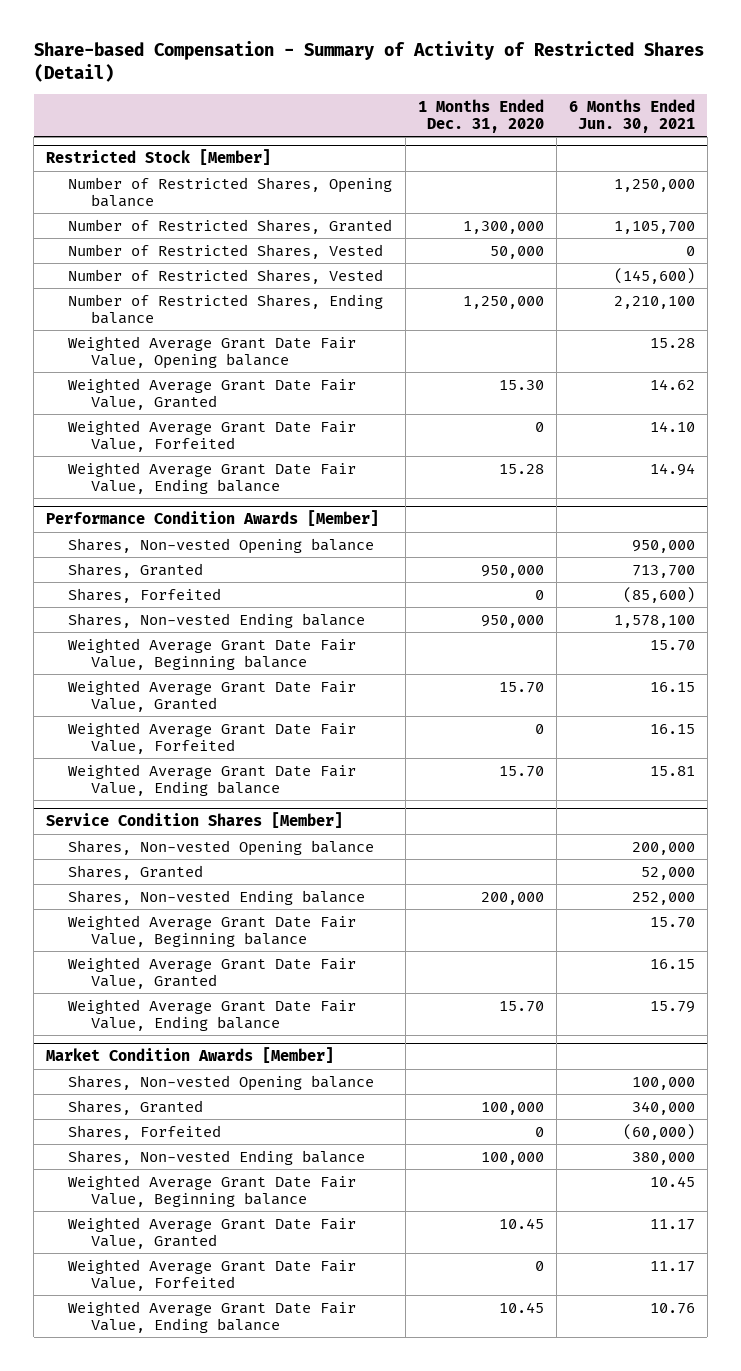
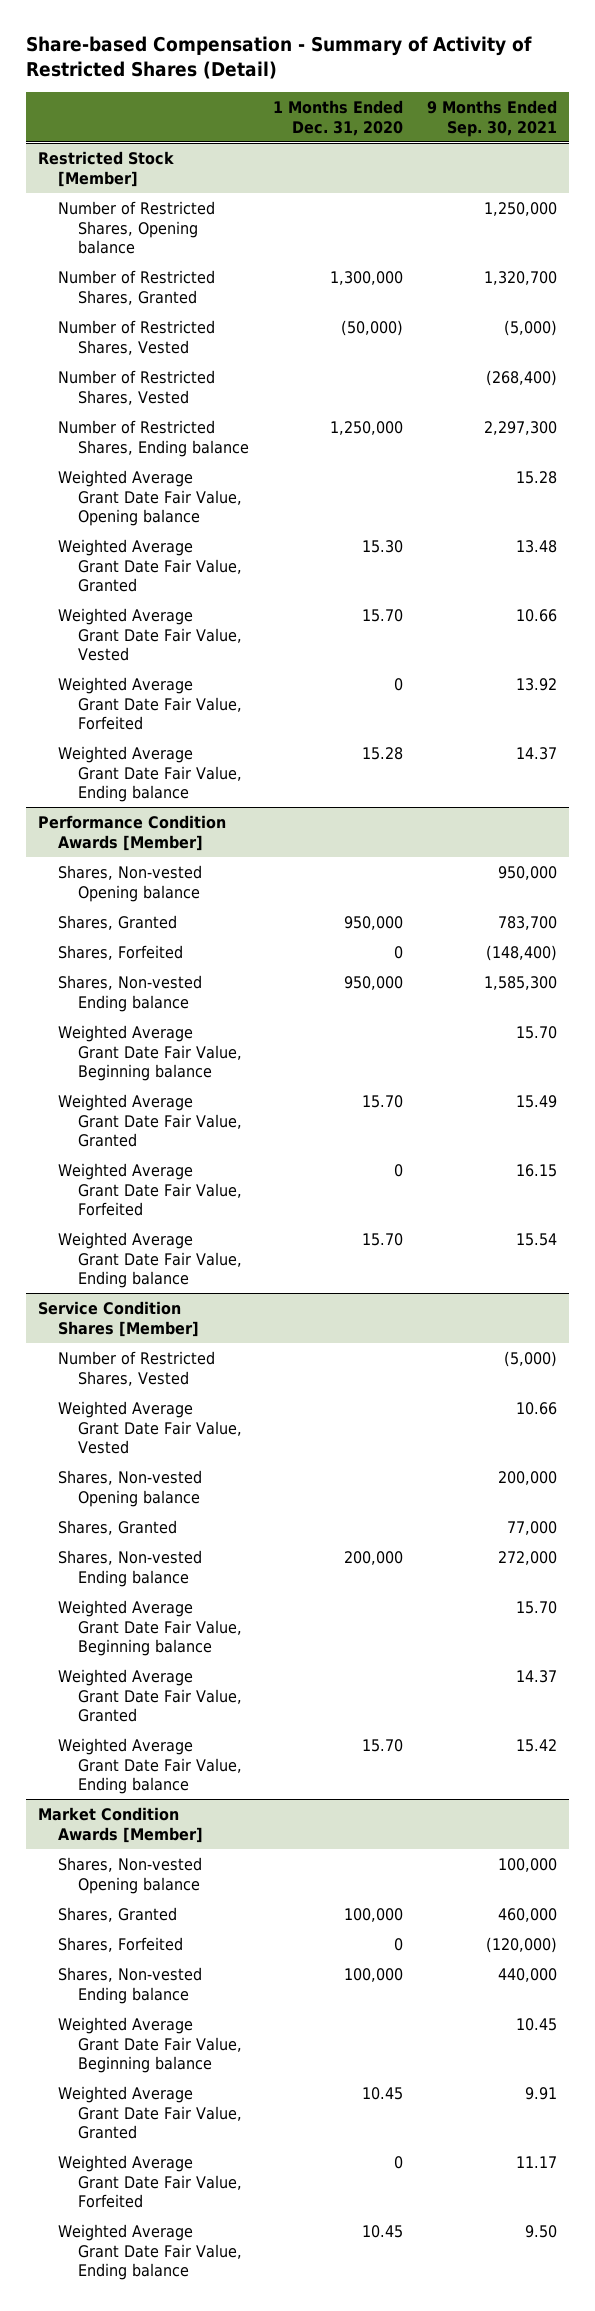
[568,98,695,133] 6 Months Ended Jun. 30, 2021 -> none
none -> [427,100,558,137] 9 Months Ended Sep. 30, 2021
[489,245,544,259] 50,000 -> [341,319,404,336] (50,000)
none -> [57,607,243,662] Weighted Average Grant Date Fair Value, Vested
none -> [57,1350,215,1386] Number of Restricted Shares, Vested
none -> [57,1400,243,1455] Weighted Average Grant Date Fair Value, Vested

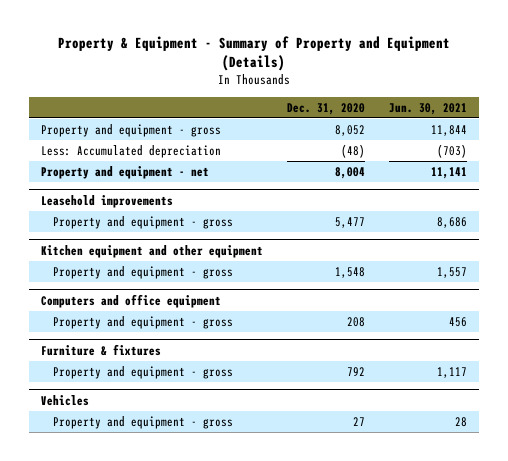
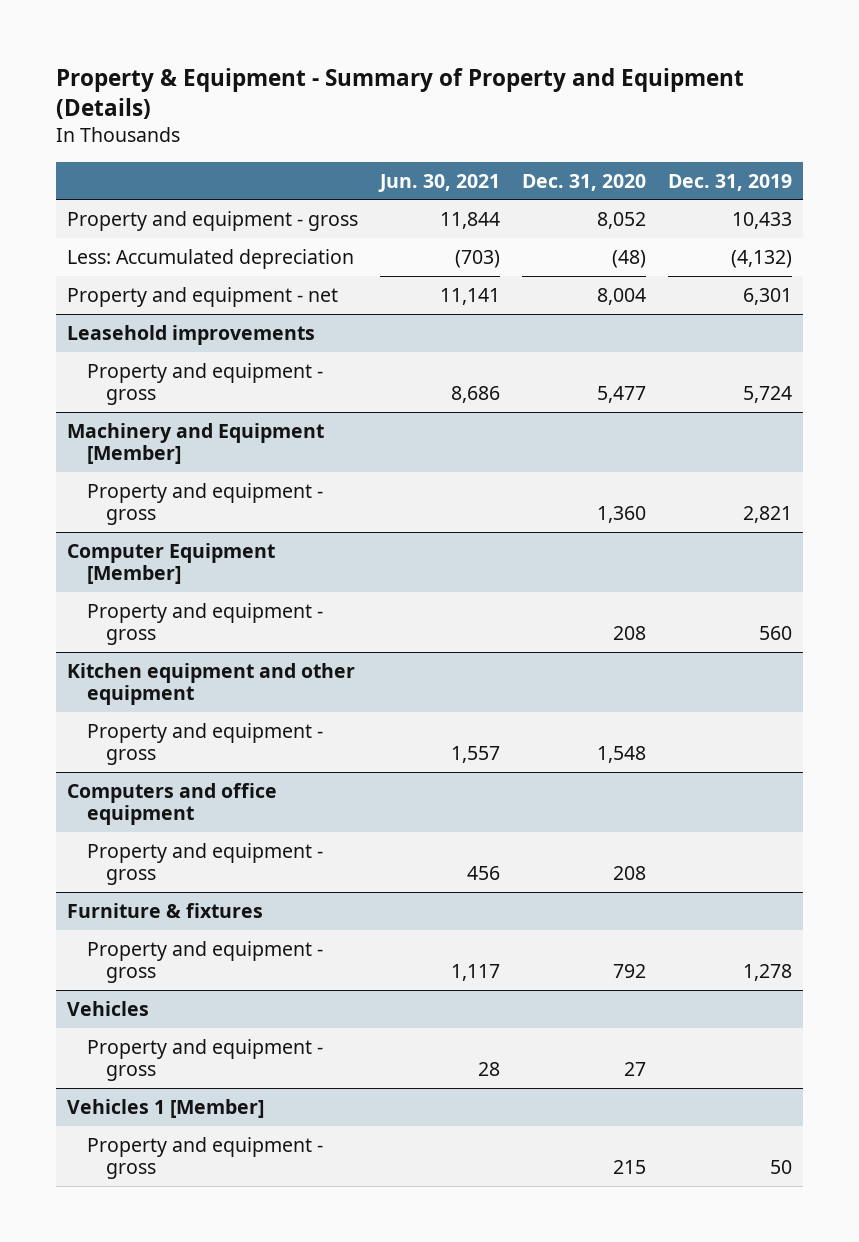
none -> [668,173,793,191] Dec. 31, 2019
none -> [67,422,325,465] Machinery and Equipment [Member]
none -> [86,482,323,526] Property and equipment - gross
none -> [67,542,276,585] Computer Equipment [Member]
none -> [86,602,323,646] Property and equipment - gross
none -> [67,1098,265,1118] Vehicles 1 [Member]
none -> [86,1136,323,1180] Property and equipment - gross

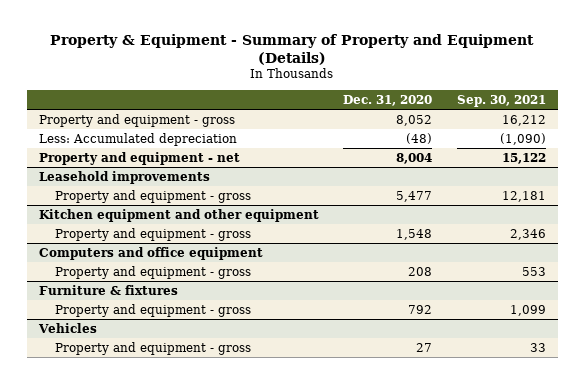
[378,173,501,192] Jun. 30, 2021 -> none
[668,173,793,191] Dec. 31, 2019 -> none
none -> [457,94,547,107] Sep. 30, 2021
[67,422,325,465] Machinery and Equipment [Member] -> none
[86,482,323,526] Property and equipment - gross -> none
[67,542,276,585] Computer Equipment [Member] -> none
[86,602,323,646] Property and equipment - gross -> none
[67,1098,265,1118] Vehicles 1 [Member] -> none
[86,1136,323,1180] Property and equipment - gross -> none

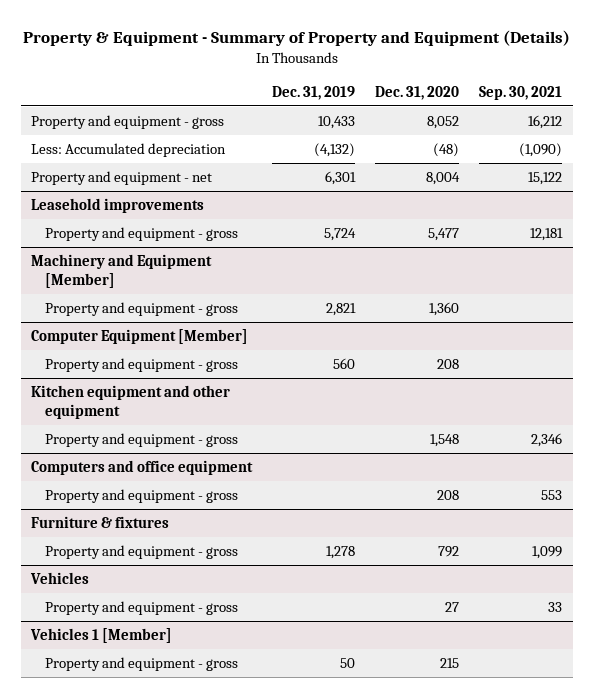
none -> [271,85,355,100] Dec. 31, 2019
none -> [30,253,212,288] Machinery and Equipment [Member]
none -> [44,301,238,316] Property and equipment - gross
none -> [30,328,248,344] Computer Equipment [Member]
none -> [44,357,238,372] Property and equipment - gross
none -> [29,627,172,643] Vehicles 1 [Member]
none -> [44,656,238,671] Property and equipment - gross

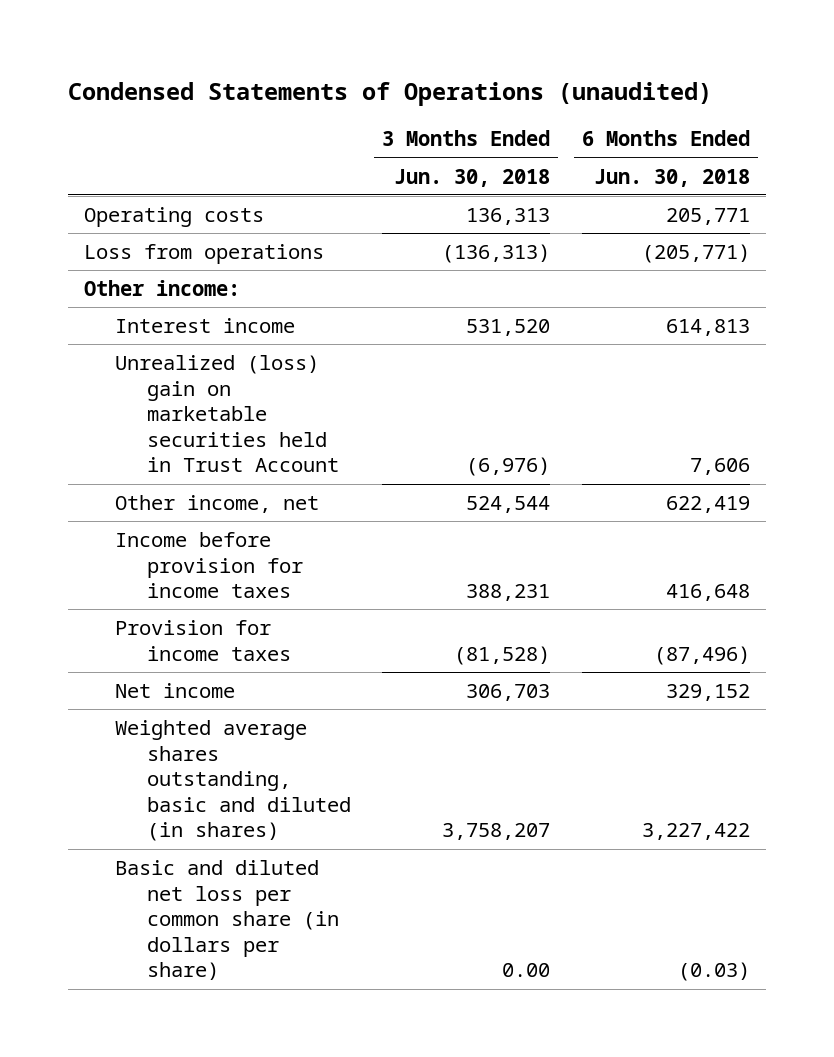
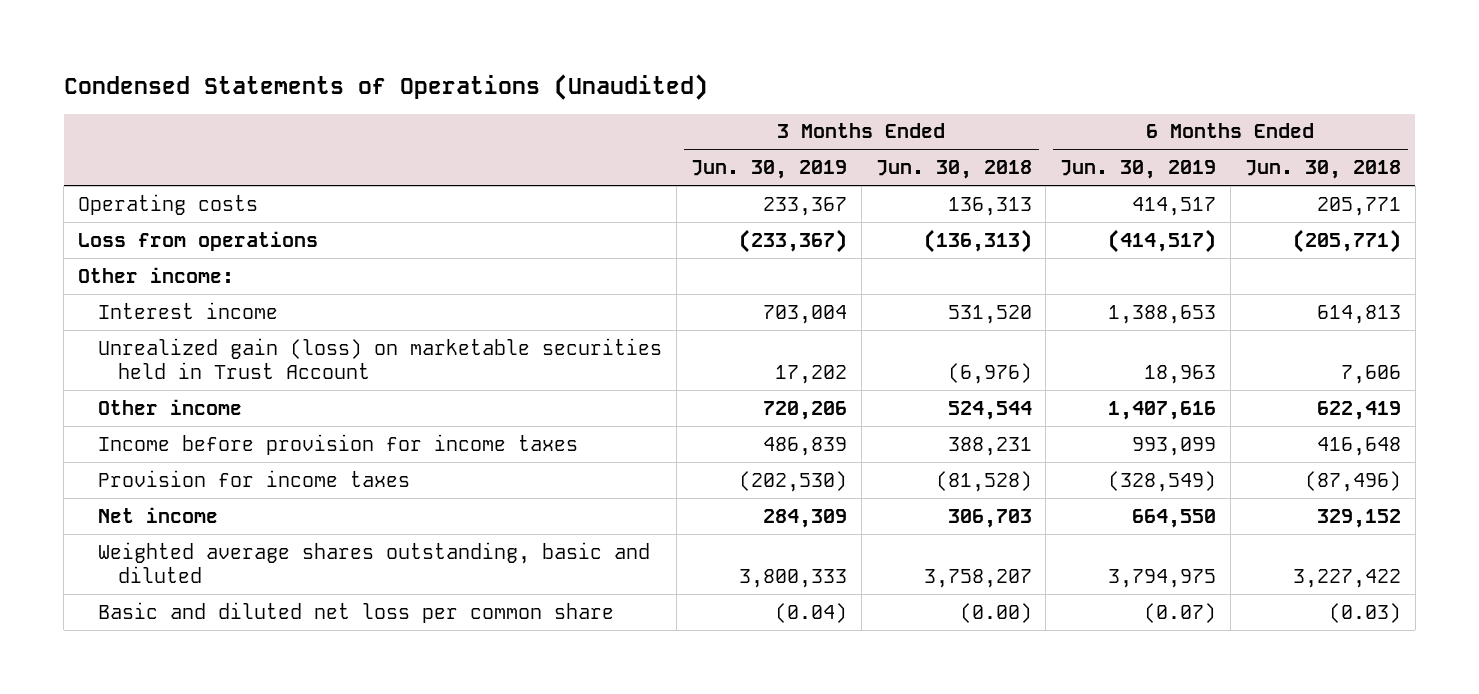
[68,81,713,106] Condensed Statements of Operations (unaudited) -> [63,74,708,101] Condensed Statements of Operations (Unaudited)
none -> [690,160,847,180] Jun. 30, 2019
none -> [1060,160,1217,180] Jun. 30, 2019
[115,355,339,473] Unrealized (loss) gain on marketable securities held in Trust Account -> [98,337,663,379] Unrealized gain (loss) on marketable securities held in Trust Account
[115,495,320,514] Other income, net -> [98,398,243,415] Other income
[115,720,351,842] Weighted average shares outstanding, basic and diluted (in shares) -> [98,541,651,583] Weighted average shares outstanding, basic and diluted
[115,860,339,981] Basic and diluted net loss per common share (in dollars per share) -> [98,601,615,623] Basic and diluted net loss per common share
[502,963,551,978] 0.00 -> [959,602,1032,623] (0.00)

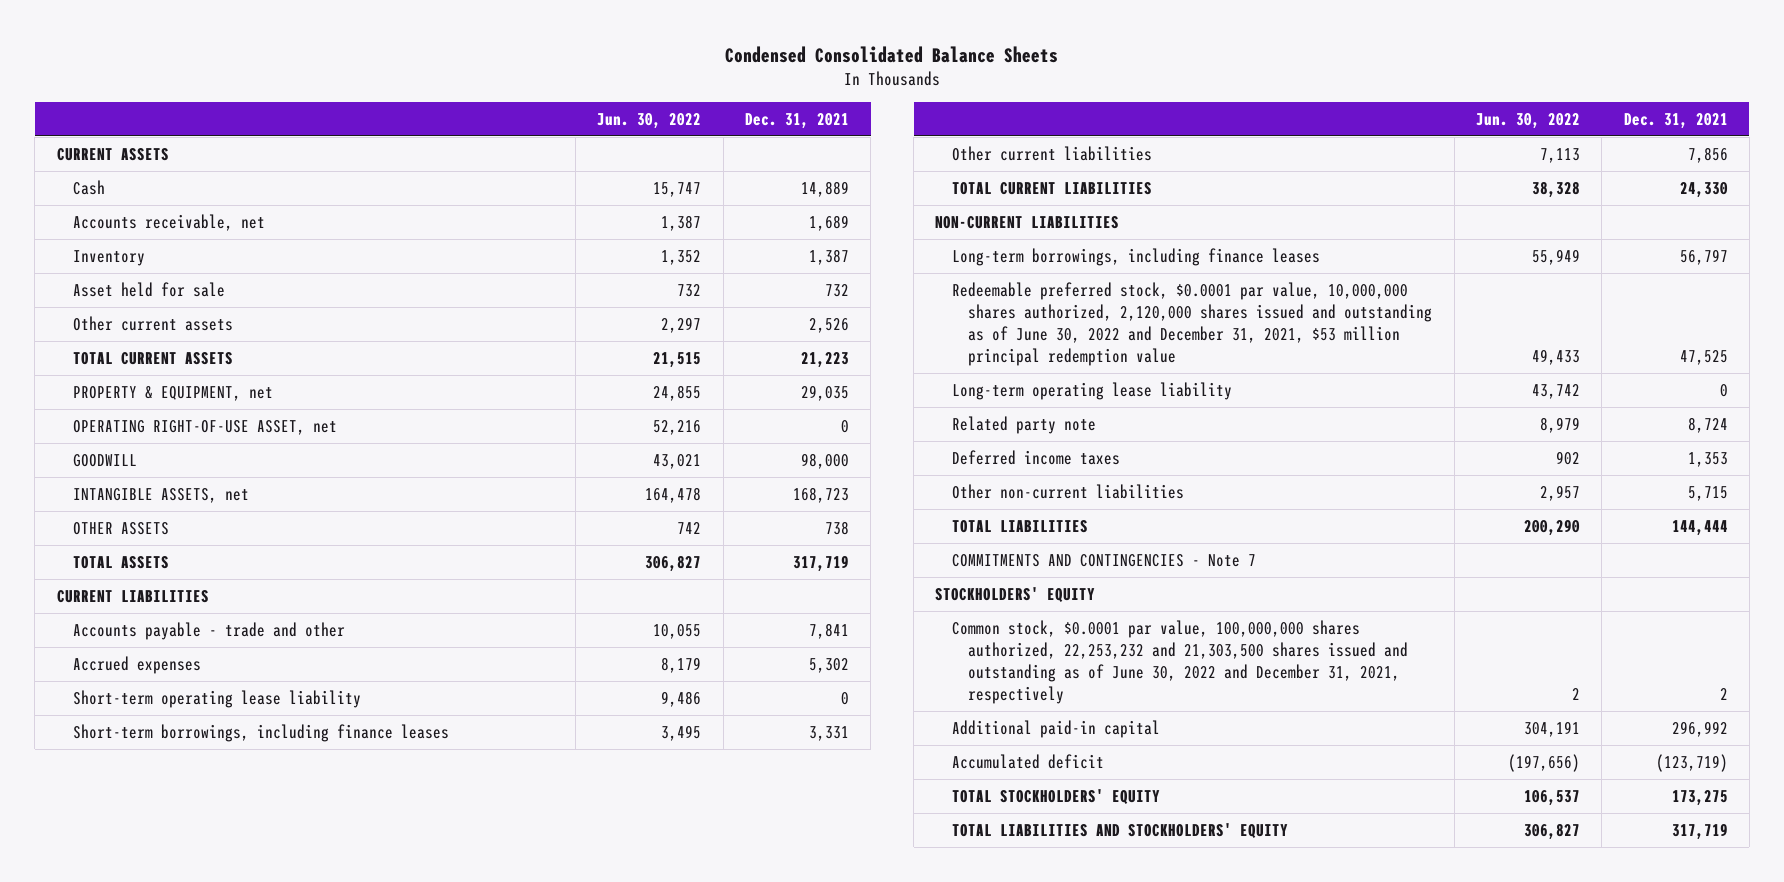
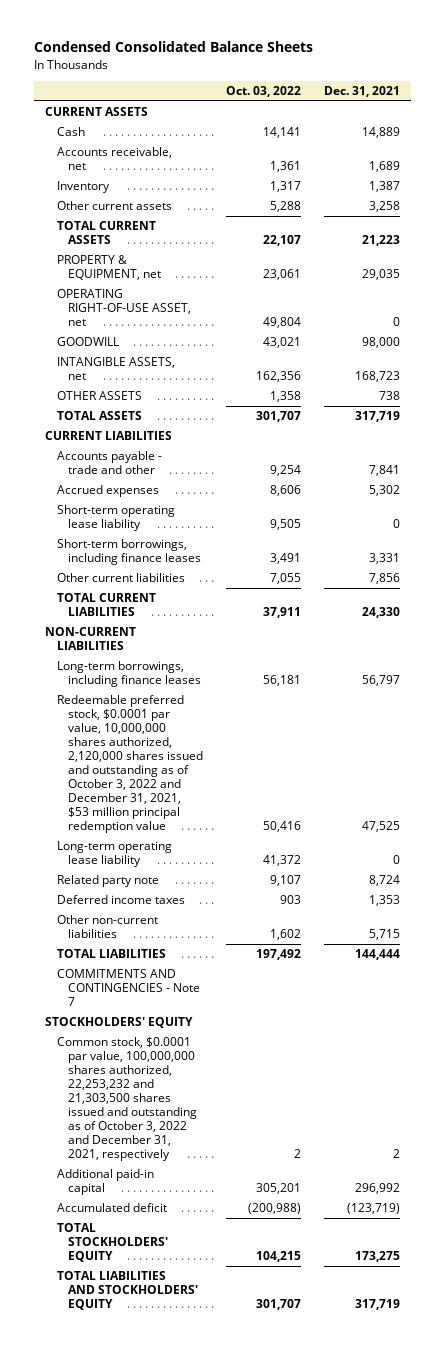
[597,112,702,129] Jun. 30, 2022 -> none
none -> [225,85,301,97] Oct. 03, 2022
[73,281,226,297] Asset held for sale -> none
[808,317,849,333] 2,526 -> [368,201,400,213] 3,258
[951,281,1433,366] Redeemable preferred stock, $0.0001 par value, 10,000,000 shares authorized, 2,120,000 shares issued and outstanding as of June 30, 2022 and December 31, 2021, $53 million principal redemption value -> [56,695,203,833] Redeemable preferred stock, $0.0001 par value, 10,000,000 shares authorized, 2,120,000 shares issued and outstanding as of October 3, 2022 and December 31, 2021, $53 million principal redemption value
[951,619,1409,704] Common stock, $0.0001 par value, 100,000,000 shares authorized, 22,253,232 and 21,303,500 shares issued and outstanding as of June 30, 2022 and December 31, 2021, respectively -> [56,1037,197,1161] Common stock, $0.0001 par value, 100,000,000 shares authorized, 22,253,232 and 21,303,500 shares issued and outstanding as of October 3, 2022 and December 31, 2021, respectively

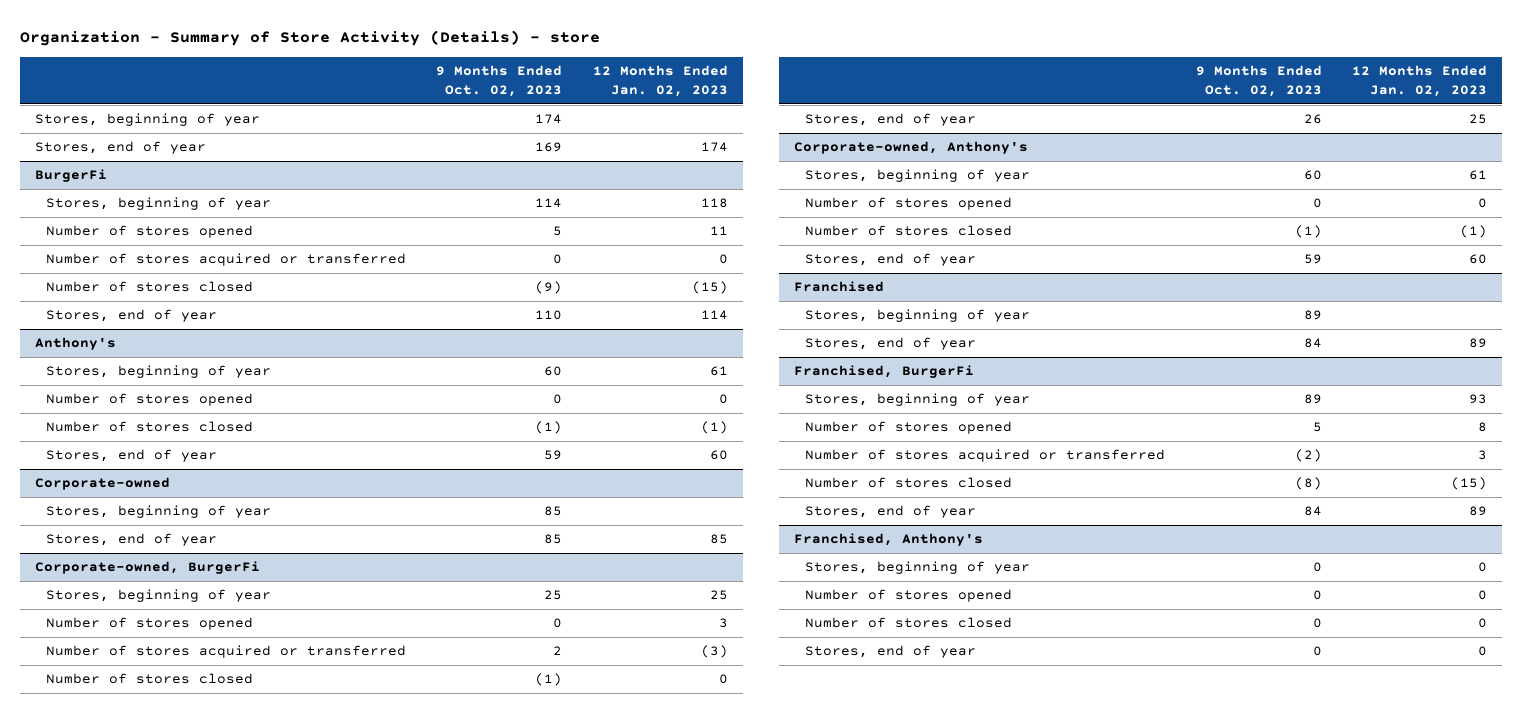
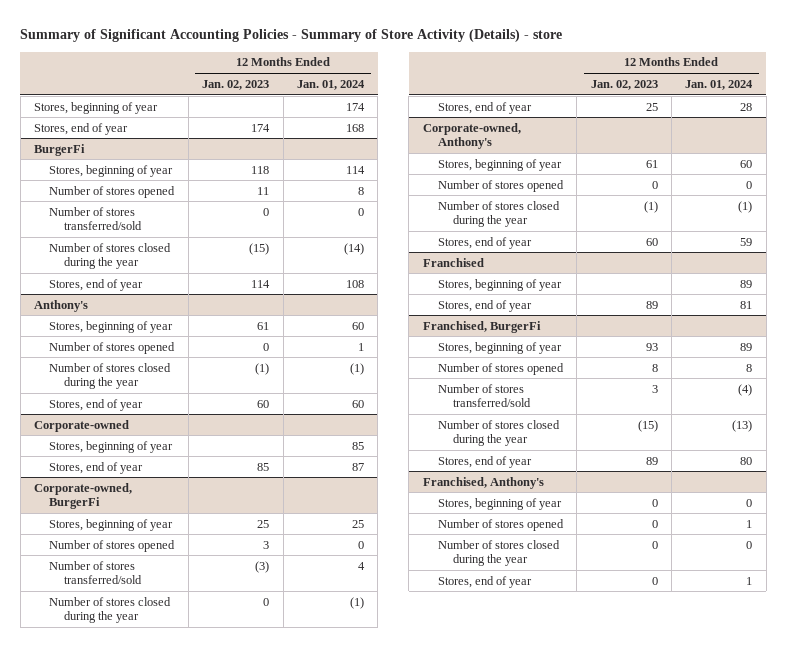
[19,30,600,47] Organization - Summary of Store Activity (Details) - store -> [20,29,563,43] Summary of Significant Accounting Policies - Summary of Store Activity (Details) - store
[436,65,563,97] 9 Months Ended Oct. 02, 2023 -> none
none -> [296,79,365,90] Jan. 01, 2024
[46,253,407,267] Number of stores acquired or transferred -> [49,206,143,231] Number of stores transferred/sold
[46,281,254,293] Number of stores closed -> [49,242,172,270] Number of stores closed during the year
[46,421,254,433] Number of stores closed -> [49,362,172,390] Number of stores closed during the year
[46,645,407,659] Number of stores acquired or transferred -> [49,560,143,585] Number of stores transferred/sold
[46,673,254,685] Number of stores closed -> [49,596,172,624] Number of stores closed during the year
[805,225,1013,237] Number of stores closed -> [437,200,560,228] Number of stores closed during the year
[805,449,1166,463] Number of stores acquired or transferred -> [437,383,531,408] Number of stores transferred/sold
[805,477,1013,489] Number of stores closed -> [437,419,560,447] Number of stores closed during the year
[805,617,1013,629] Number of stores closed -> [437,539,560,567] Number of stores closed during the year

